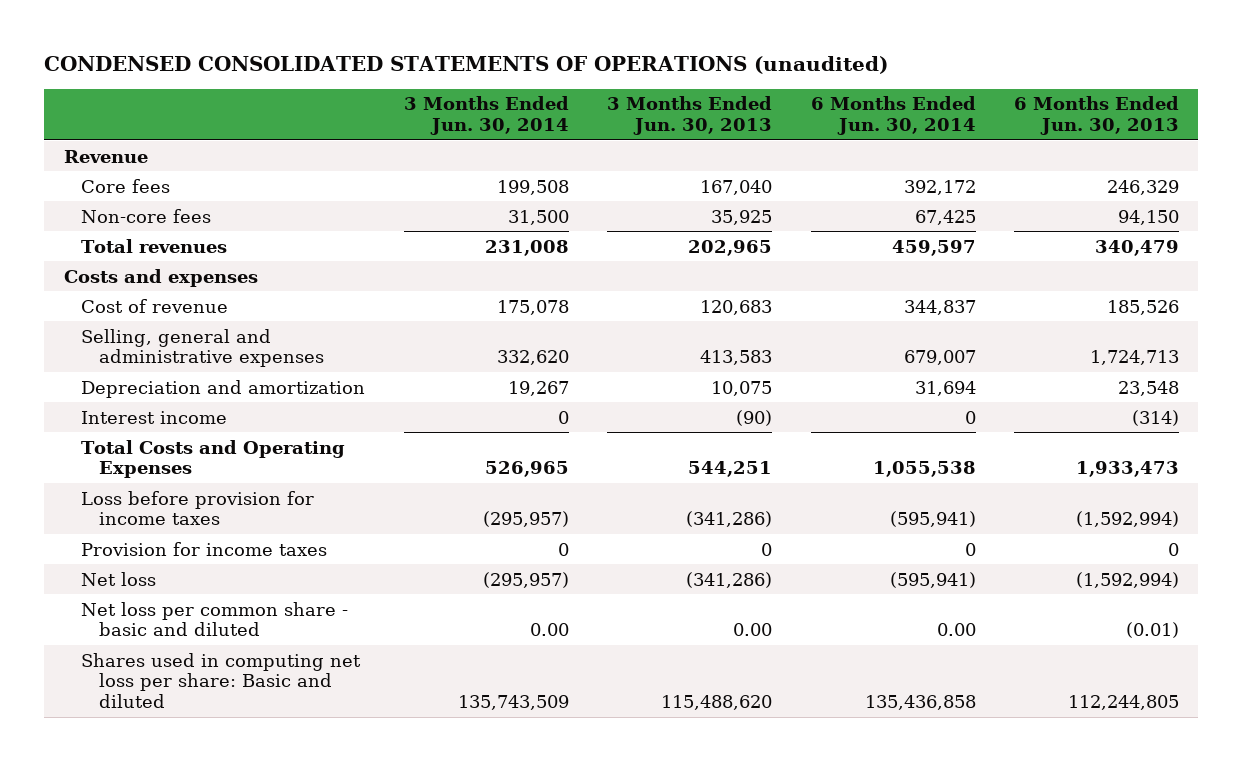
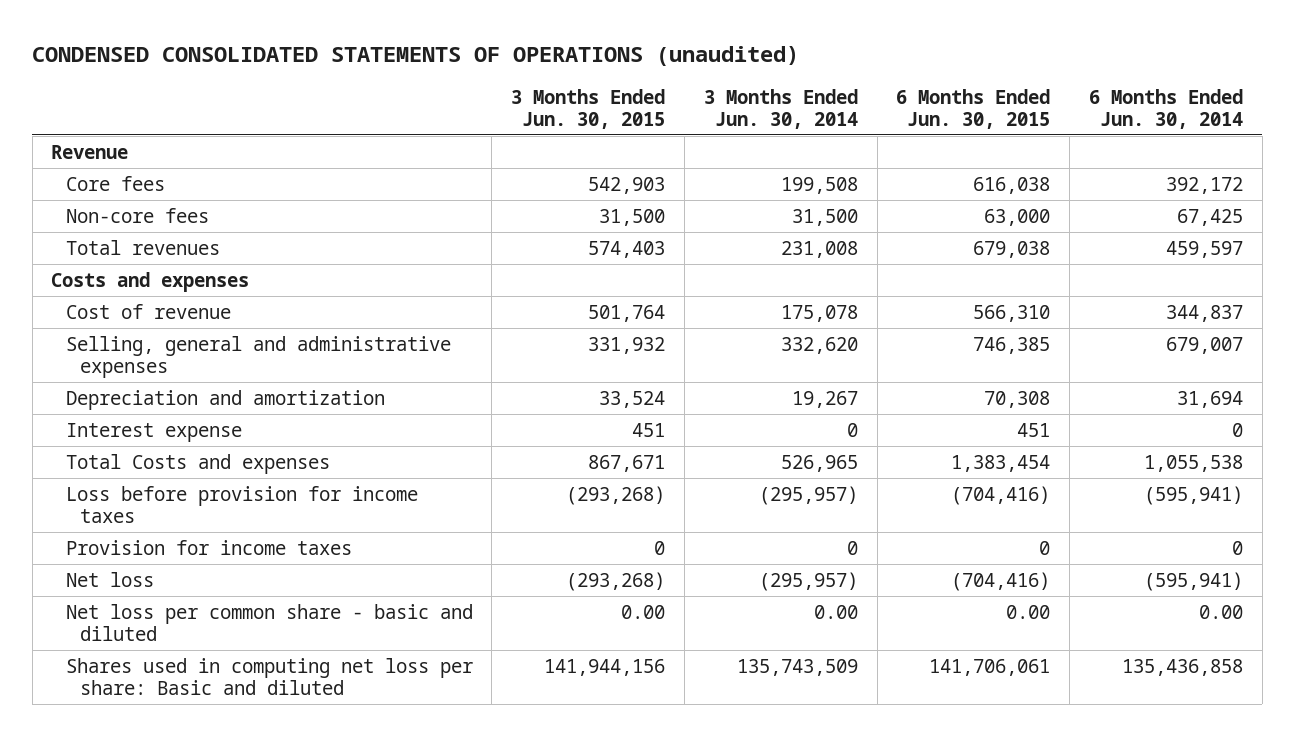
[607,96,773,136] 3 Months Ended Jun. 30, 2013 -> none
[1013,96,1179,136] 6 Months Ended Jun. 30, 2013 -> none
none -> [511,88,666,129] 3 Months Ended Jun. 30, 2015
none -> [896,88,1051,129] 6 Months Ended Jun. 30, 2015
[81,410,228,424] Interest income -> none
none -> [65,422,242,442] Interest expense
[81,439,346,479] Total Costs and Operating Expenses -> [65,453,330,474] Total Costs and expenses

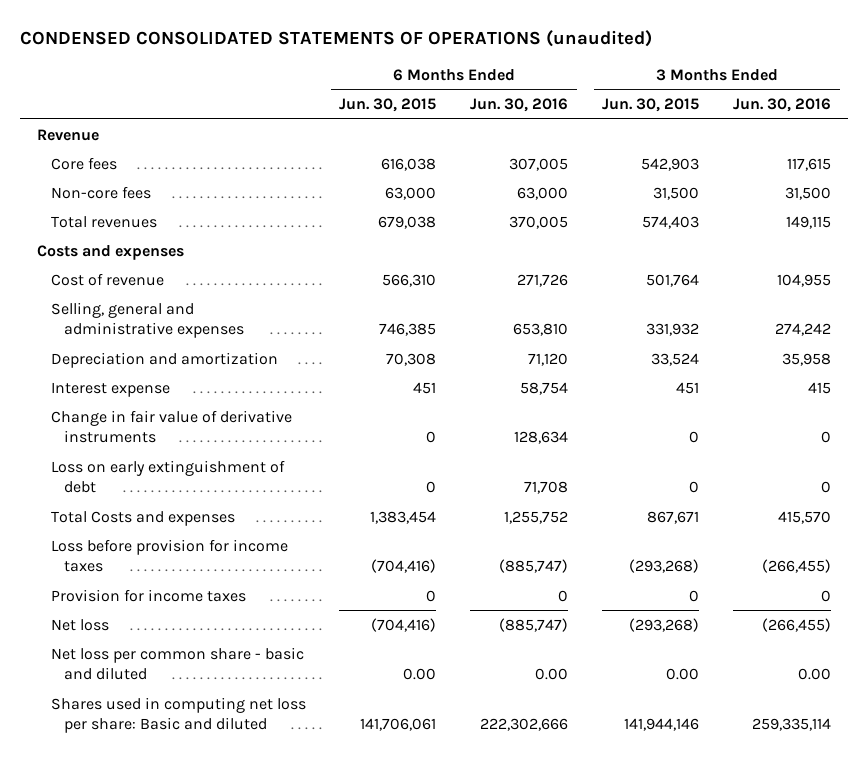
[703,88,858,129] 3 Months Ended Jun. 30, 2014 -> none
[1088,88,1243,129] 6 Months Ended Jun. 30, 2014 -> none
none -> [470,98,569,113] Jun. 30, 2016
none -> [733,98,832,113] Jun. 30, 2016
none -> [50,409,292,444] Change in fair value of derivative instruments
none -> [50,459,285,494] Loss on early extinguishment of debt
[544,658,666,676] 141,944,156 -> [624,718,700,732] 141,944,146

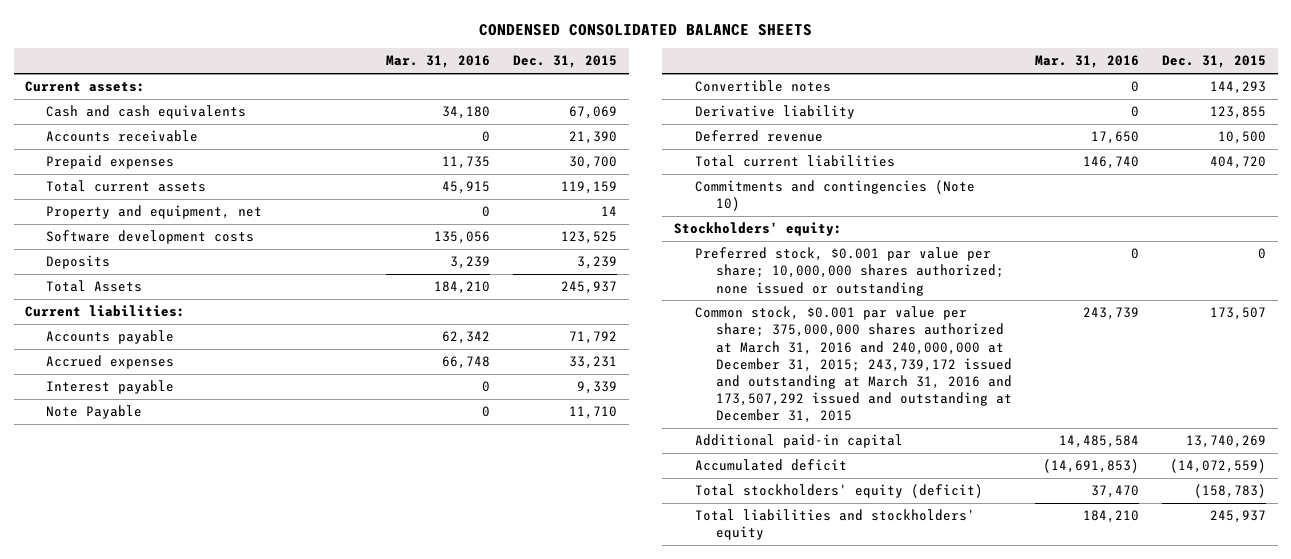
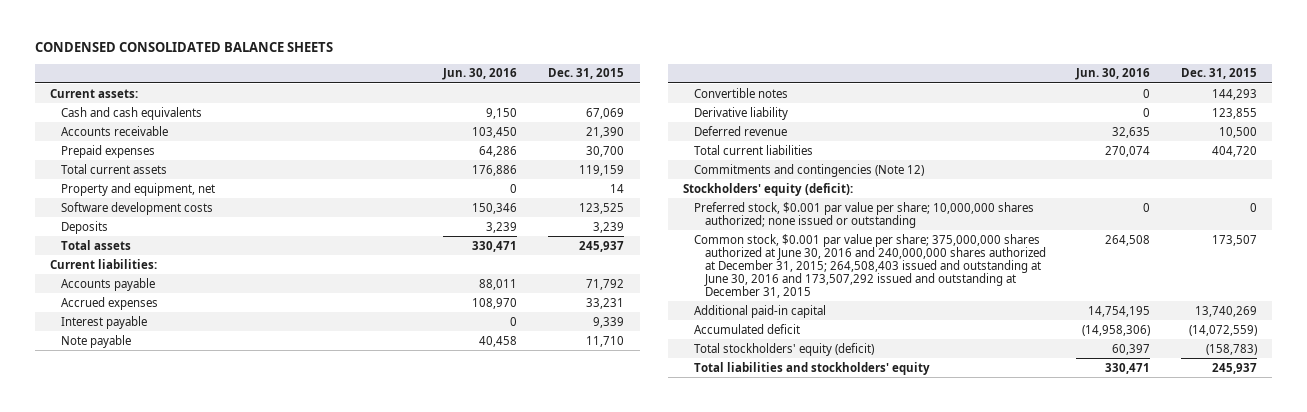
[386,55,491,69] Mar. 31, 2016 -> none
none -> [442,68,518,81] Jun. 30, 2016
[46,280,143,293] Total Assets -> [60,239,131,250] Total assets
[46,405,143,420] Note Payable -> [60,334,131,348] Note payable
[695,180,976,212] Commitments and contingencies (Note 10) -> [693,163,924,177] Commitments and contingencies (Note 12)
[674,222,843,237] Stockholders' equity: -> [683,182,854,196] Stockholders' equity (deficit):
[695,306,1012,424] Common stock, $0.001 par value per share; 375,000,000 shares authorized at March 31, 2016 and 240,000,000 at December 31, 2015; 243,739,172 issued and outstanding at March 31, 2016 and 173,507,292 issued and outstanding at December 31, 2015 -> [693,233,1046,298] Common stock, $0.001 par value per share; 375,000,000 shares authorized at June 30, 2016 and 240,000,000 shares authorized at December 31, 2015; 264,508,403 issued and outstanding at June 30, 2016 and 173,507,292 issued and outstanding at December 31, 2015

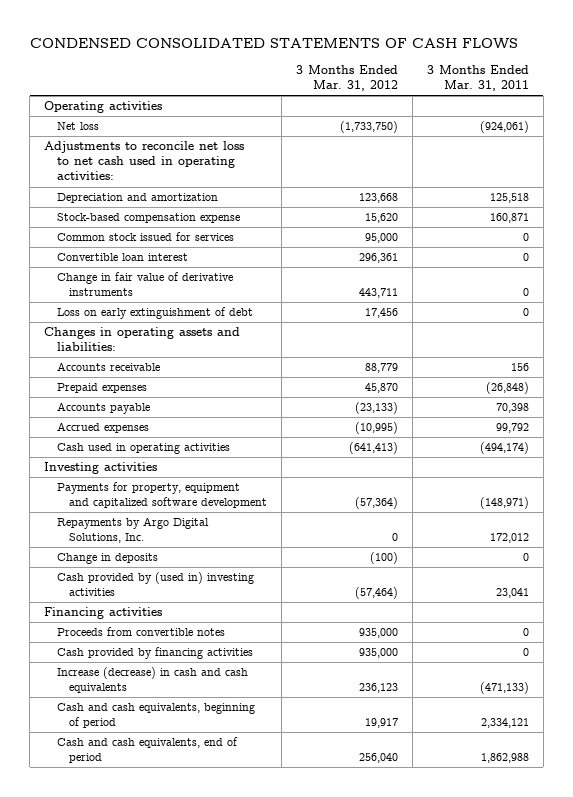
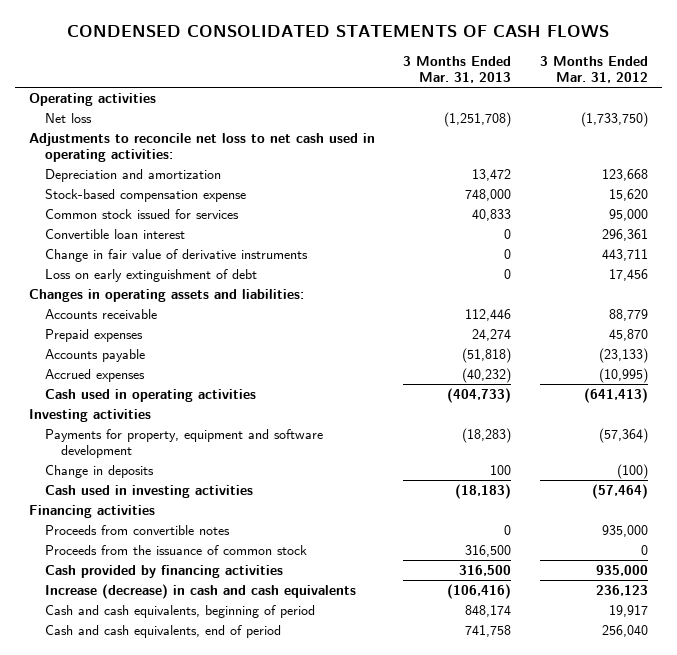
[426,65,529,92] 3 Months Ended Mar. 31, 2011 -> none
none -> [403,55,512,84] 3 Months Ended Mar. 31, 2013
[56,517,209,544] Repayments by Argo Digital Solutions, Inc. -> none
[56,482,267,509] Payments for property, equipment and capitalized software development -> [45,428,324,459] Payments for property, equipment and software development
[56,572,254,597] Cash provided by (used in) investing activities -> [45,484,254,498] Cash used in investing activities
none -> [45,544,308,555] Proceeds from the issuance of common stock

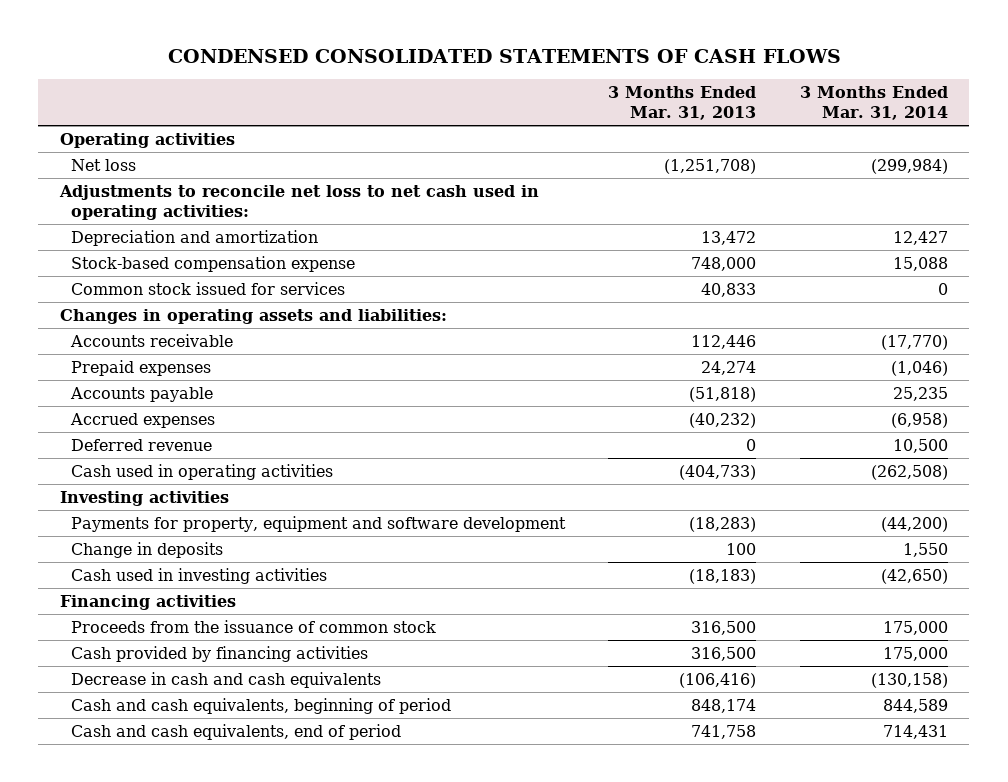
[539,55,648,84] 3 Months Ended Mar. 31, 2012 -> none
none -> [799,86,948,121] 3 Months Ended Mar. 31, 2014
[45,228,186,239] Convertible loan interest -> none
[45,248,309,262] Change in fair value of derivative instruments -> none
[45,268,258,282] Loss on early extinguishment of debt -> none
none -> [71,438,213,451] Deferred revenue
[45,524,231,535] Proceeds from convertible notes -> none
[45,583,357,599] Increase (decrease) in cash and cash equivalents -> [71,671,382,688] Decrease in cash and cash equivalents

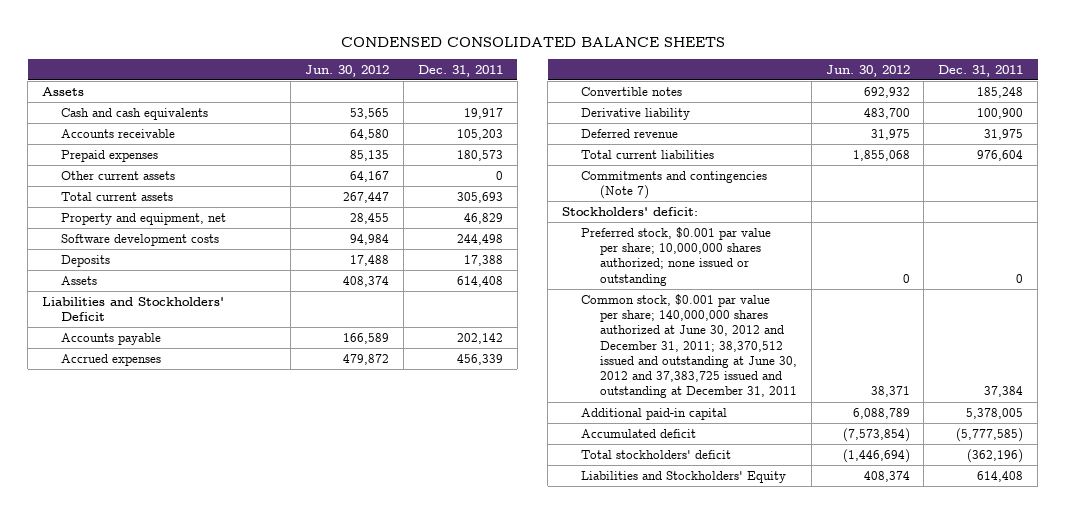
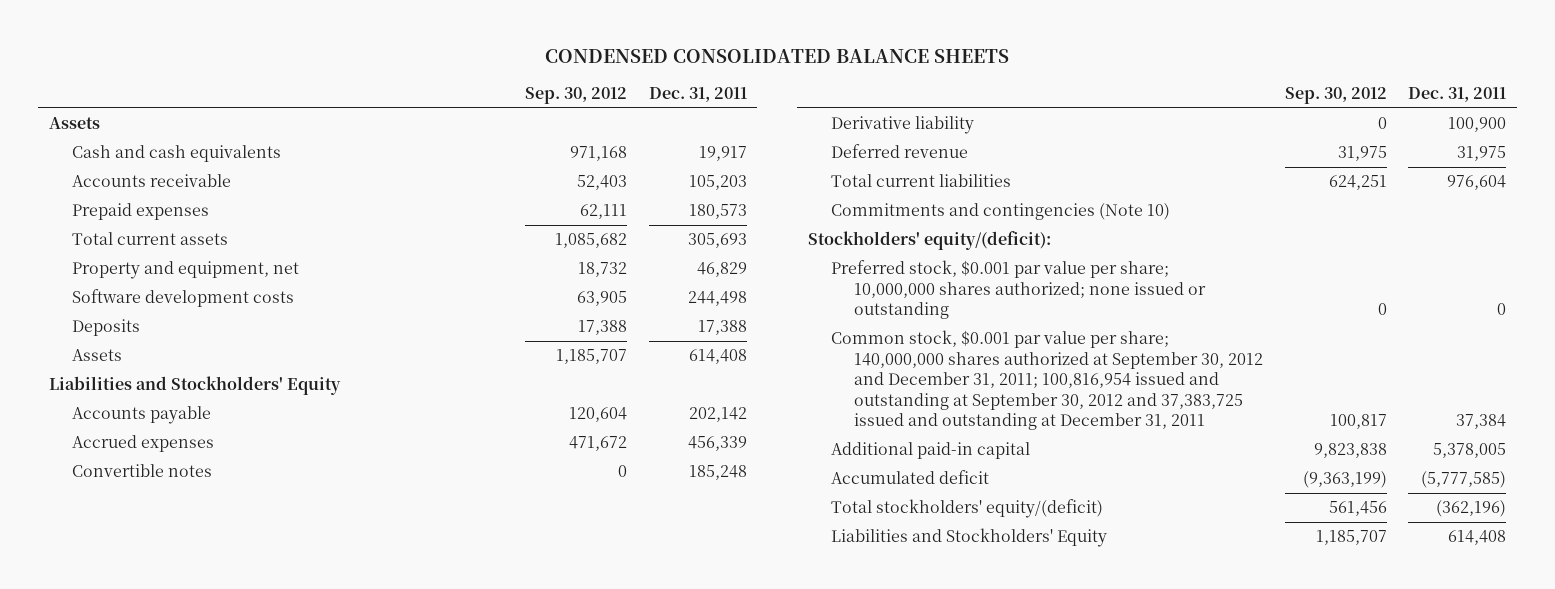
[305,64,390,77] Jun. 30, 2012 -> none
none -> [525,87,628,105] Sep. 30, 2012
[60,170,175,180] Other current assets -> none
[41,296,224,322] Liabilities and Stockholders' Deficit -> [48,376,341,396] Liabilities and Stockholders' Equity
[581,170,768,200] Commitments and contingencies (Note 7) -> [831,203,1171,221] Commitments and contingencies (Note 10)
[562,206,699,216] Stockholders' deficit: -> [808,231,1052,251] Stockholders' equity/(deficit):
[581,293,797,399] Common stock, $0.001 par value per share; 140,000,000 shares authorized at June 30, 2012 and December 31, 2011; 38,370,512 issued and outstanding at June 30, 2012 and 37,383,725 issued and outstanding at December 31, 2011 -> [831,330,1264,431] Common stock, $0.001 par value per share; 140,000,000 shares authorized at September 30, 2012 and December 31, 2011; 100,816,954 issued and outstanding at September 30, 2012 and 37,383,725 issued and outstanding at December 31, 2011
[581,449,732,459] Total stockholders' deficit -> [831,499,1104,519] Total stockholders' equity/(deficit)

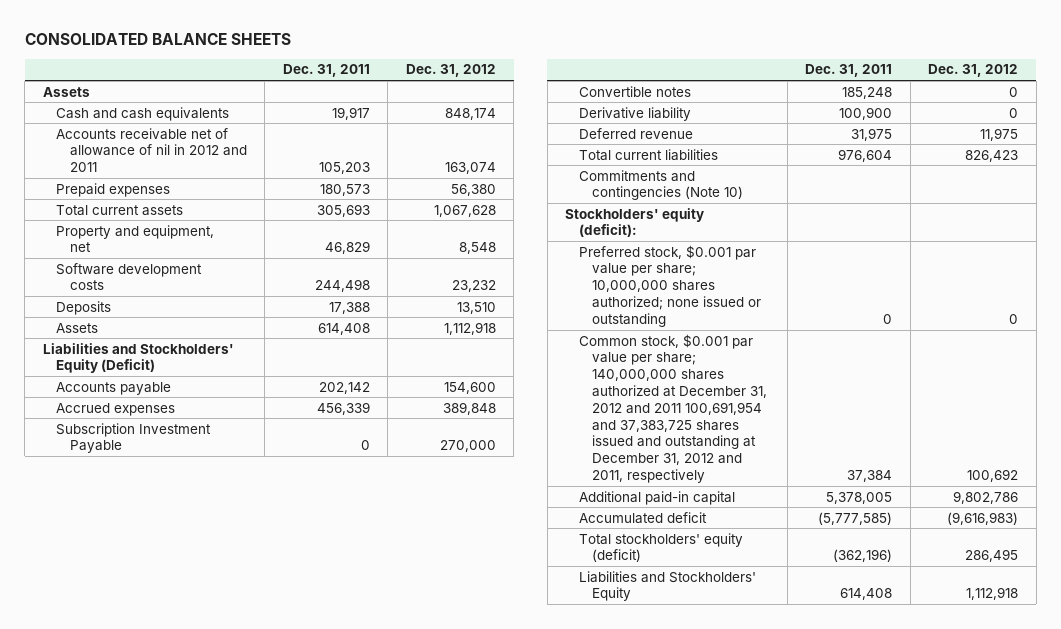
[545,48,1010,63] CONDENSED CONSOLIDATED BALANCE SHEETS -> [24,33,291,46] CONSOLIDATED BALANCE SHEETS
[525,87,628,105] Sep. 30, 2012 -> none
none -> [405,64,496,78] Dec. 31, 2012
[71,174,231,188] Accounts receivable -> [56,127,248,173] Accounts receivable net of allowance of nil in 2012 and 2011
[48,376,341,396] Liabilities and Stockholders' Equity -> [42,342,234,374] Liabilities and Stockholders' Equity (Deficit)
none -> [56,422,212,454] Subscription Investment Payable
[808,231,1052,251] Stockholders' equity/(deficit): -> [565,207,705,238] Stockholders' equity (deficit):
[831,330,1264,431] Common stock, $0.001 par value per share; 140,000,000 shares authorized at September 30, 2012 and December 31, 2011; 100,816,954 issued and outstanding at September 30, 2012 and 37,383,725 issued and outstanding at December 31, 2011 -> [578,333,768,484] Common stock, $0.001 par value per share; 140,000,000 shares authorized at December 31, 2012 and 2011 100,691,954 and 37,383,725 shares issued and outstanding at December 31, 2012 and 2011, respectively
[831,499,1104,519] Total stockholders' equity/(deficit) -> [578,532,743,563] Total stockholders' equity (deficit)

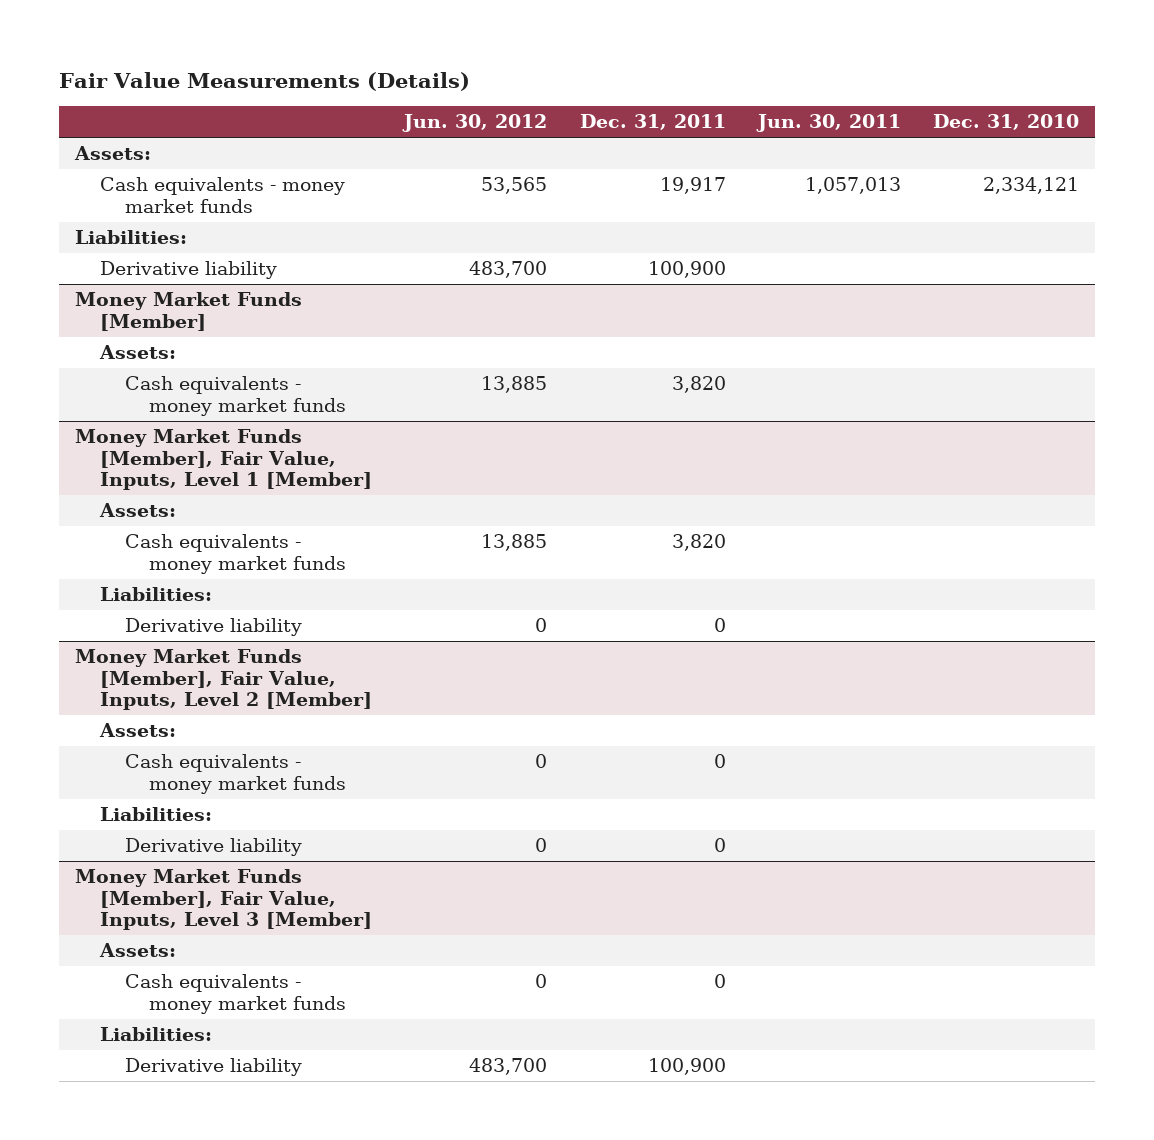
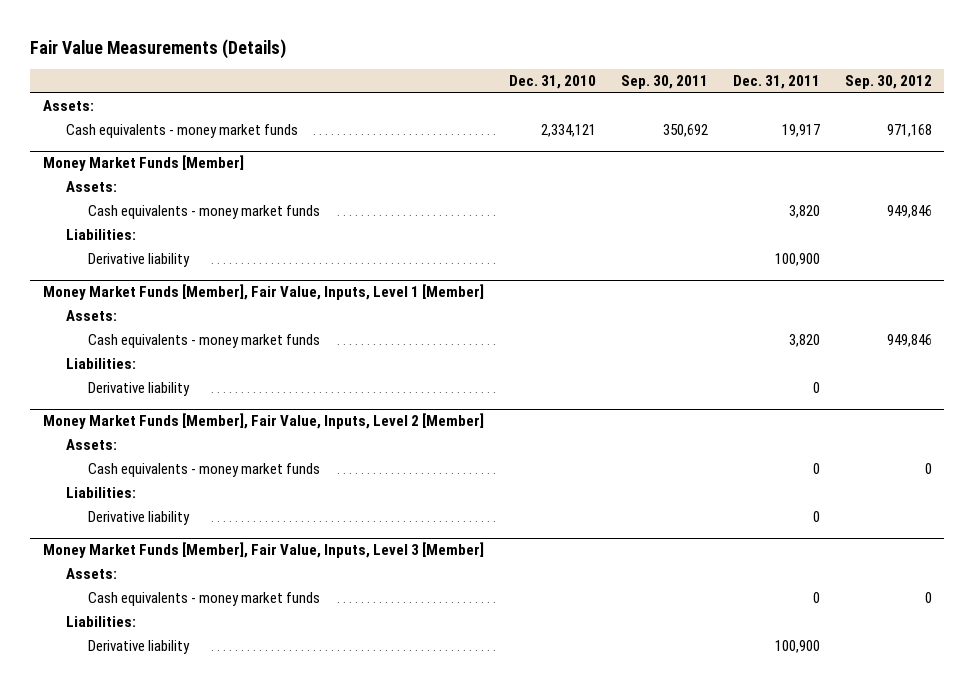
[402,114,548,133] Jun. 30, 2012 -> none
[755,114,901,133] Jun. 30, 2011 -> none
none -> [620,75,708,90] Sep. 30, 2011
none -> [844,75,932,90] Sep. 30, 2012
[75,230,188,245] Liabilities: -> none
[100,261,278,280] Derivative liability -> none
none -> [65,229,136,241] Liabilities:
none -> [88,253,191,268] Derivative liability

